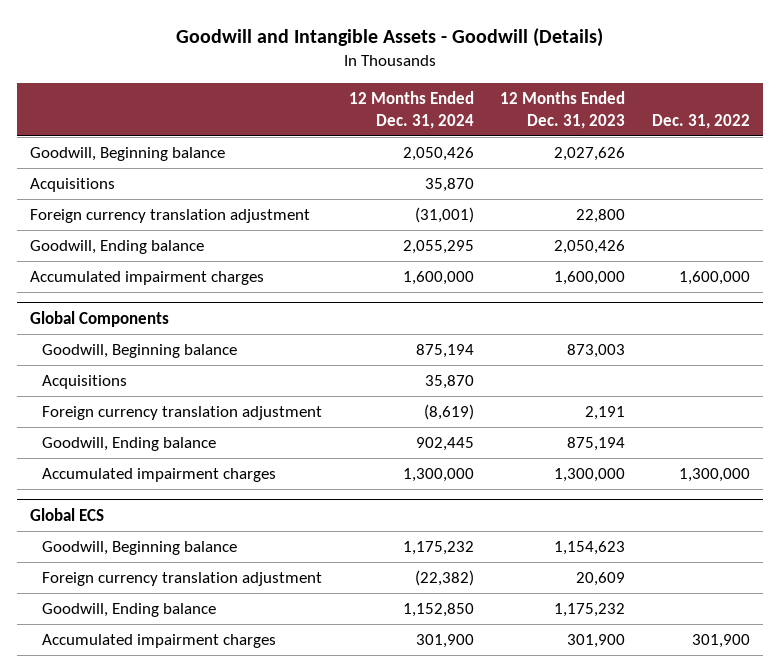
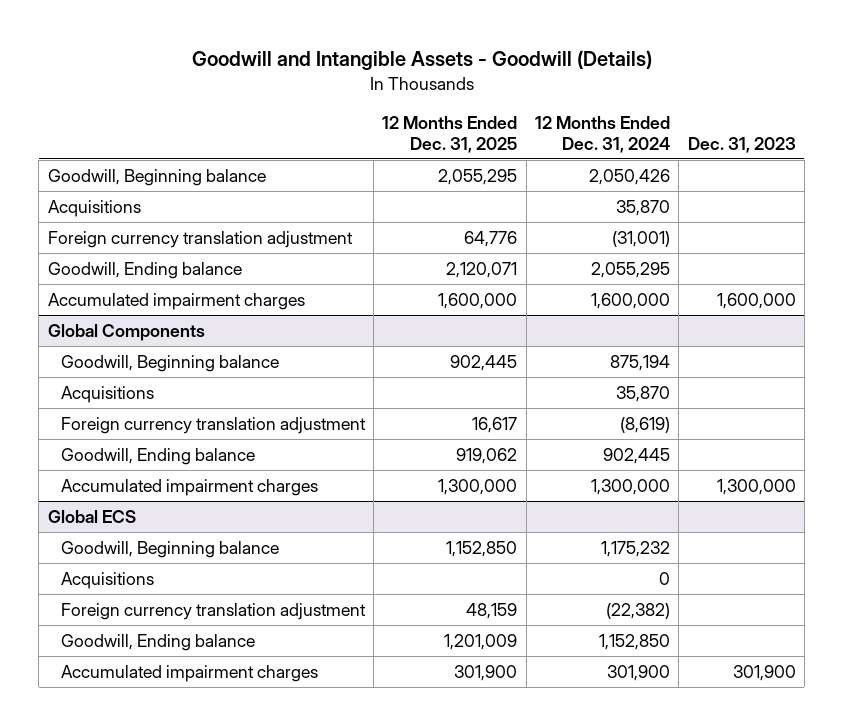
[500,91,626,129] 12 Months Ended Dec. 31, 2023 -> none
[651,113,750,129] Dec. 31, 2022 -> none
none -> [382,116,518,154] 12 Months Ended Dec. 31, 2025
none -> [687,137,796,154] Dec. 31, 2023
none -> [60,571,154,589] Acquisitions

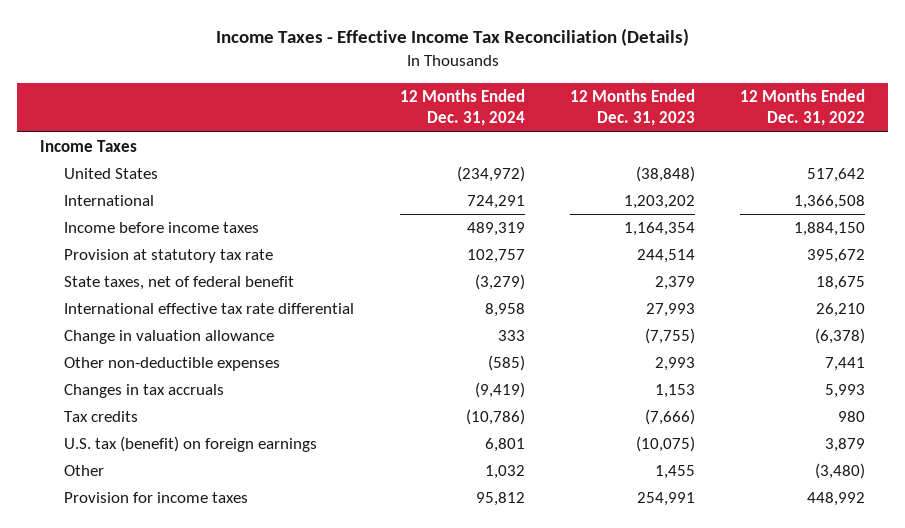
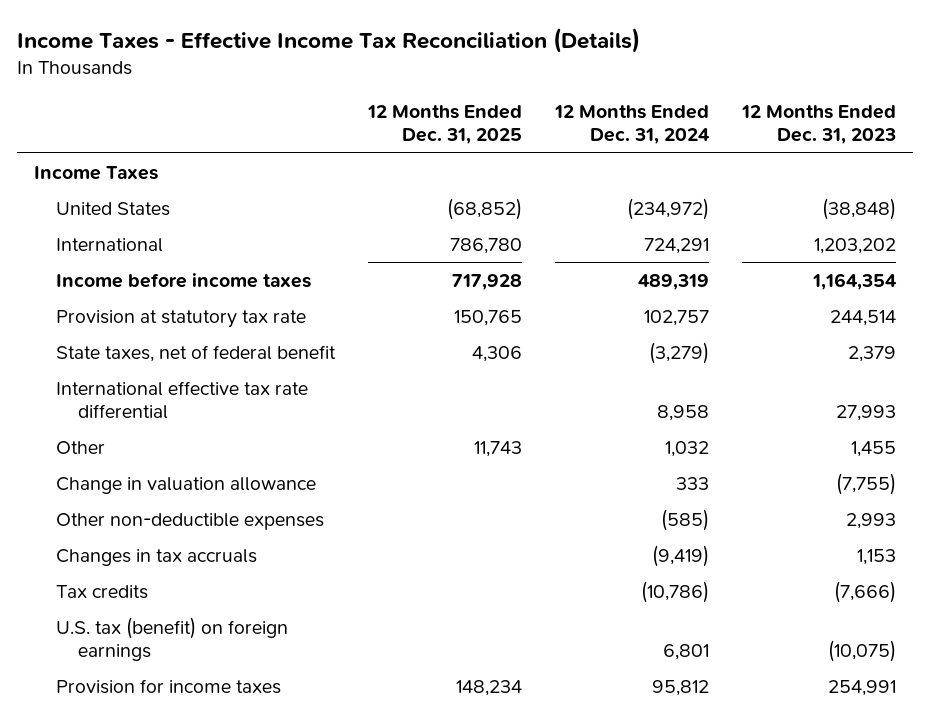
[740,88,866,127] 12 Months Ended Dec. 31, 2022 -> none
none -> [367,105,523,145] 12 Months Ended Dec. 31, 2025
[64,465,105,477] Other -> [56,440,106,454] Other

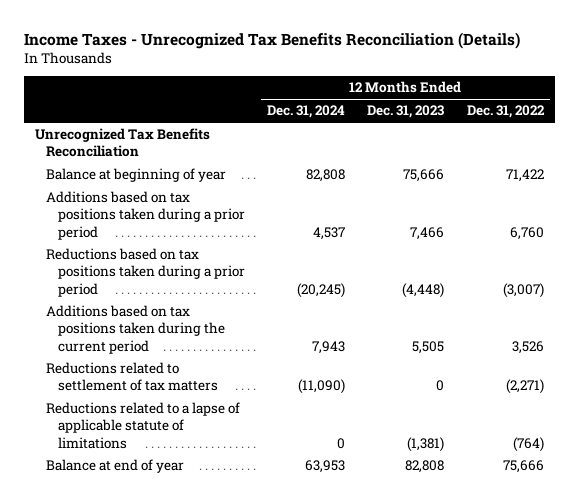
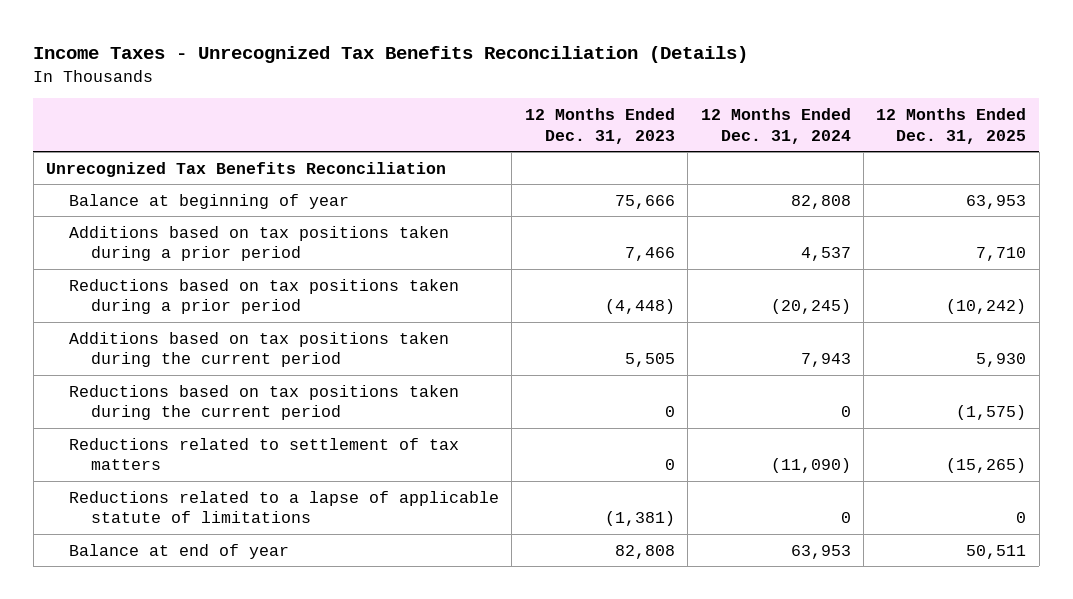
[466,105,545,119] Dec. 31, 2022 -> none
none -> [876,108,1027,144] 12 Months Ended Dec. 31, 2025
none -> [68,384,459,421] Reductions based on tax positions taken during the current period

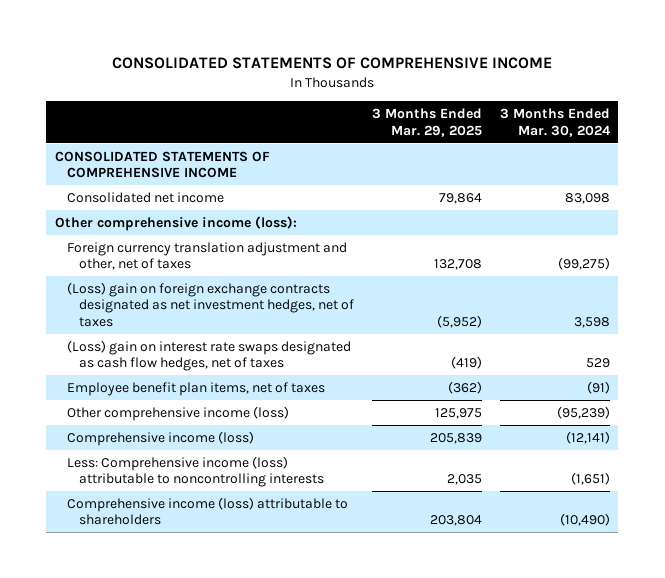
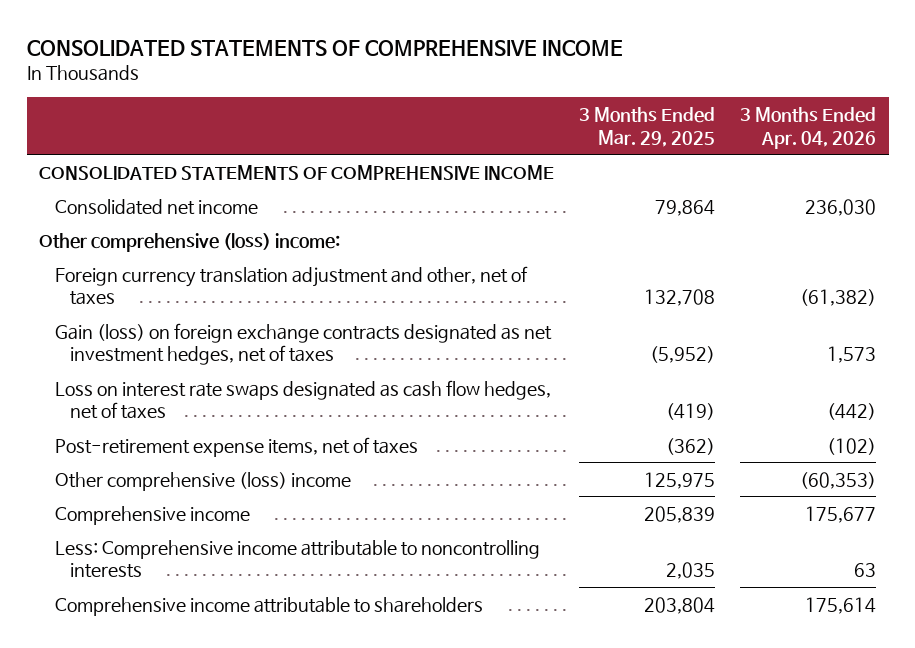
[499,108,611,137] 3 Months Ended Mar. 30, 2024 -> none
none -> [740,106,877,149] 3 Months Ended Apr. 04, 2026
[55,215,298,231] Other comprehensive income (loss): -> [39,232,341,252] Other comprehensive (loss) income:
[67,281,355,327] (Loss) gain on foreign exchange contracts designated as net investment hedges, net of taxes -> [54,322,552,366] Gain (loss) on foreign exchange contracts designated as net investment hedges, net of taxes
[67,339,352,372] (Loss) gain on interest rate swaps designated as cash flow hedges, net of taxes -> [54,379,551,420] Loss on interest rate swaps designated as cash flow hedges, net of taxes
[67,381,326,396] Employee benefit plan items, net of taxes -> [54,436,418,457] Post-retirement expense items, net of taxes
[67,405,290,421] Other comprehensive income (loss) -> [54,471,351,491] Other comprehensive (loss) income
[67,430,255,446] Comprehensive income (loss) -> [54,505,250,525] Comprehensive income
[67,455,325,488] Less: Comprehensive income (loss) attributable to noncontrolling interests -> [54,539,540,579] Less: Comprehensive income attributable to noncontrolling interests
[67,496,349,526] Comprehensive income (loss) attributable to shareholders -> [54,596,483,616] Comprehensive income attributable to shareholders

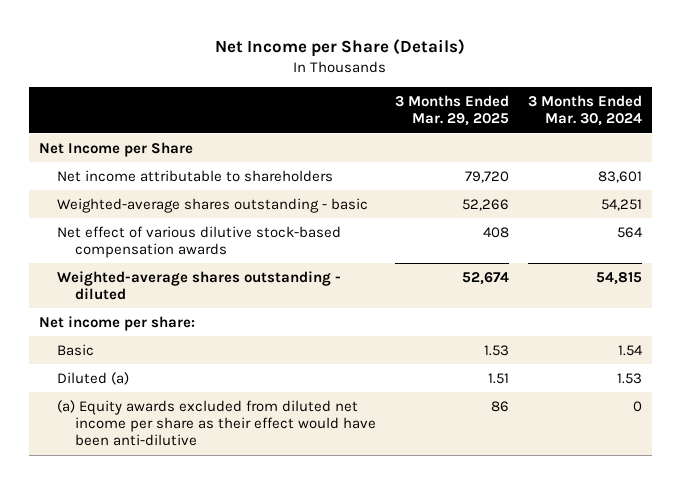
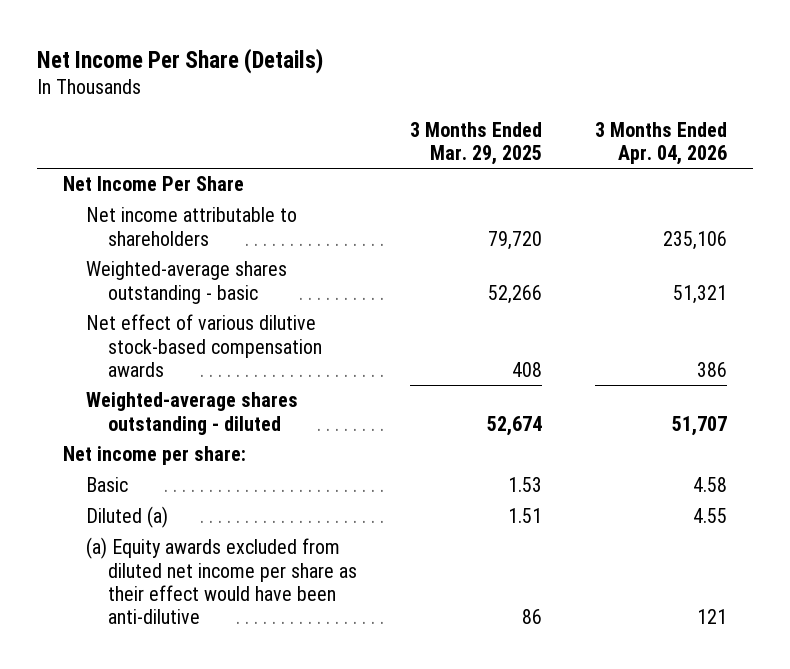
[215,39,466,58] Net Income per Share (Details) -> [36,47,323,74] Net Income Per Share (Details)
[527,94,642,127] 3 Months Ended Mar. 30, 2024 -> none
none -> [594,121,727,165] 3 Months Ended Apr. 04, 2026
[38,141,193,157] Net Income per Share -> [63,176,245,192] Net Income Per Share

